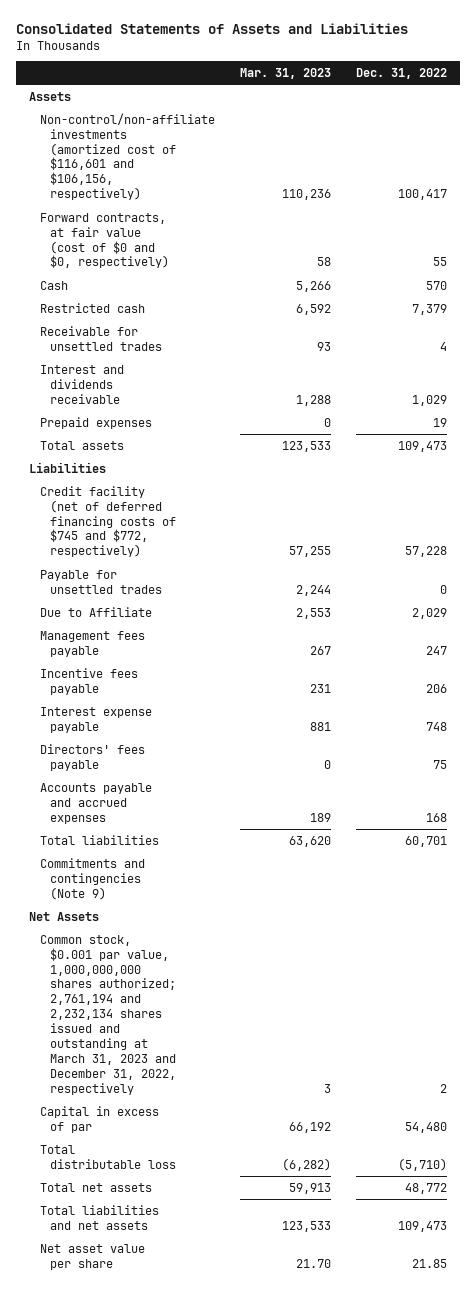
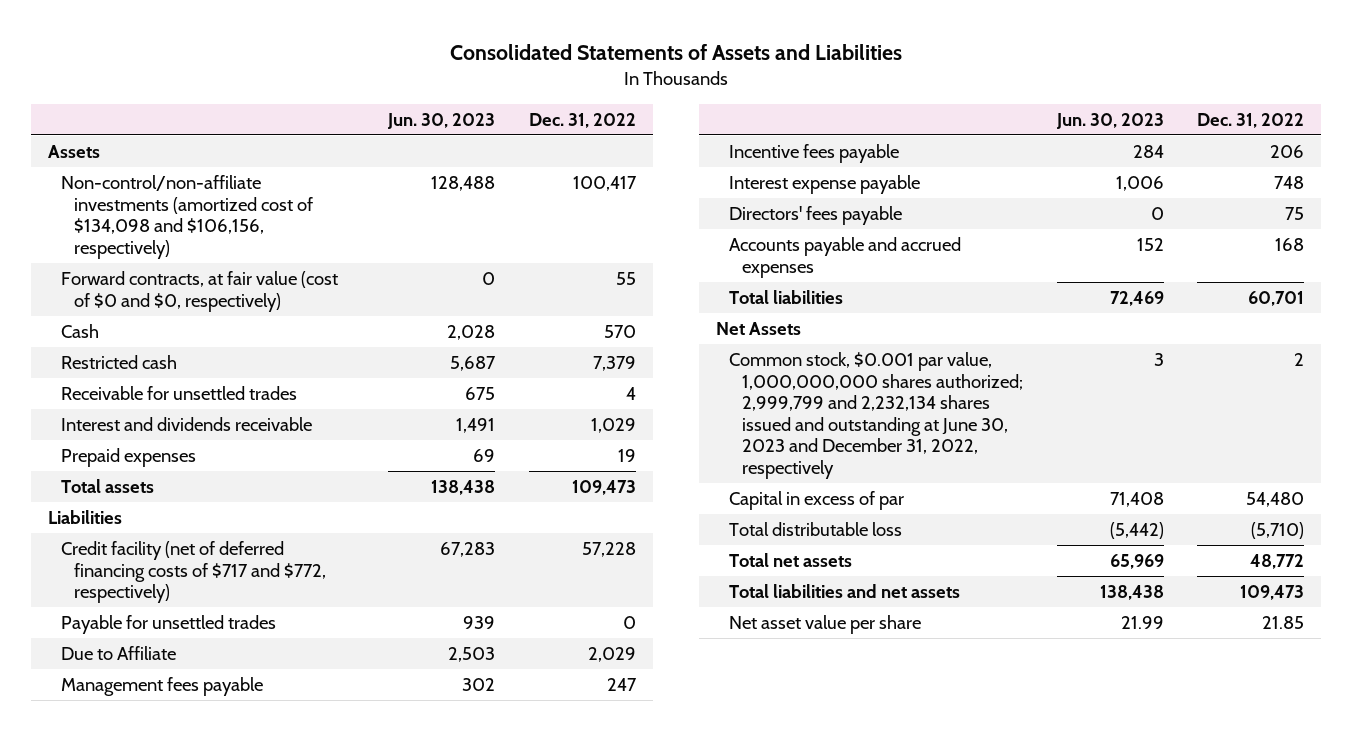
[239,68,331,80] Mar. 31, 2023 -> none
none -> [387,112,496,129] Jun. 30, 2023
[39,112,215,201] Non-control/non-affiliate investments (amortized cost of $116,601 and $106,156, respectively) -> [60,175,313,259] Non-control/non-affiliate investments (amortized cost of $134,098 and $106,156, respectively)
[39,485,177,558] Credit facility (net of deferred financing costs of $745 and $772, respectively) -> [60,541,326,604] Credit facility (net of deferred financing costs of $717 and $772, respectively)
[39,857,145,900] Commitments and contingencies (Note 9) -> none
[39,934,177,1095] Common stock, $0.001 par value, 1,000,000,000 shares authorized; 2,761,194 and 2,232,134 shares issued and outstanding at March 31, 2023 and December 31, 2022, respectively -> [729,352,1024,479] Common stock, $0.001 par value, 1,000,000,000 shares authorized; 2,999,799 and 2,232,134 shares issued and outstanding at June 30, 2023 and December 31, 2022, respectively

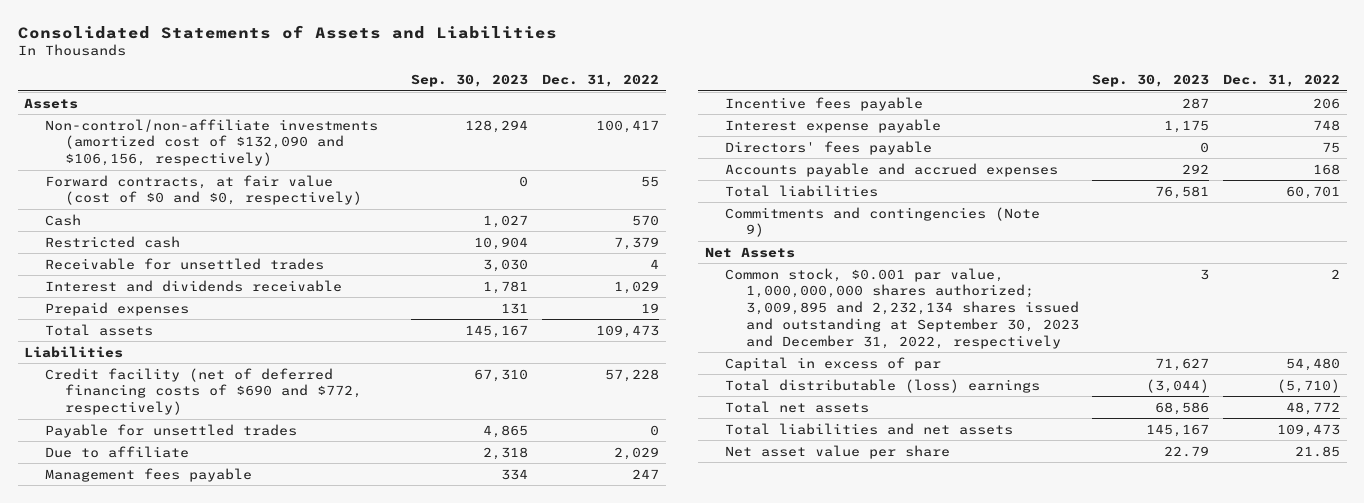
[387,112,496,129] Jun. 30, 2023 -> none
none -> [411,74,529,88] Sep. 30, 2023
[60,175,313,259] Non-control/non-affiliate investments (amortized cost of $134,098 and $106,156, respectively) -> [44,118,378,167] Non-control/non-affiliate investments (amortized cost of $132,090 and $106,156, respectively)
[60,541,326,604] Credit facility (net of deferred financing costs of $717 and $772, respectively) -> [44,367,362,416] Credit facility (net of deferred financing costs of $690 and $772, respectively)
[60,646,176,661] Due to Affiliate -> [44,445,189,458] Due to affiliate
none -> [725,206,1041,238] Commitments and contingencies (Note 9)
[729,352,1024,479] Common stock, $0.001 par value, 1,000,000,000 shares authorized; 2,999,799 and 2,232,134 shares issued and outstanding at June 30, 2023 and December 31, 2022, respectively -> [725,267,1079,349] Common stock, $0.001 par value, 1,000,000,000 shares authorized; 3,009,895 and 2,232,134 shares issued and outstanding at September 30, 2023 and December 31, 2022, respectively
[729,522,903,537] Total distributable loss -> [725,378,1041,393] Total distributable (loss) earnings

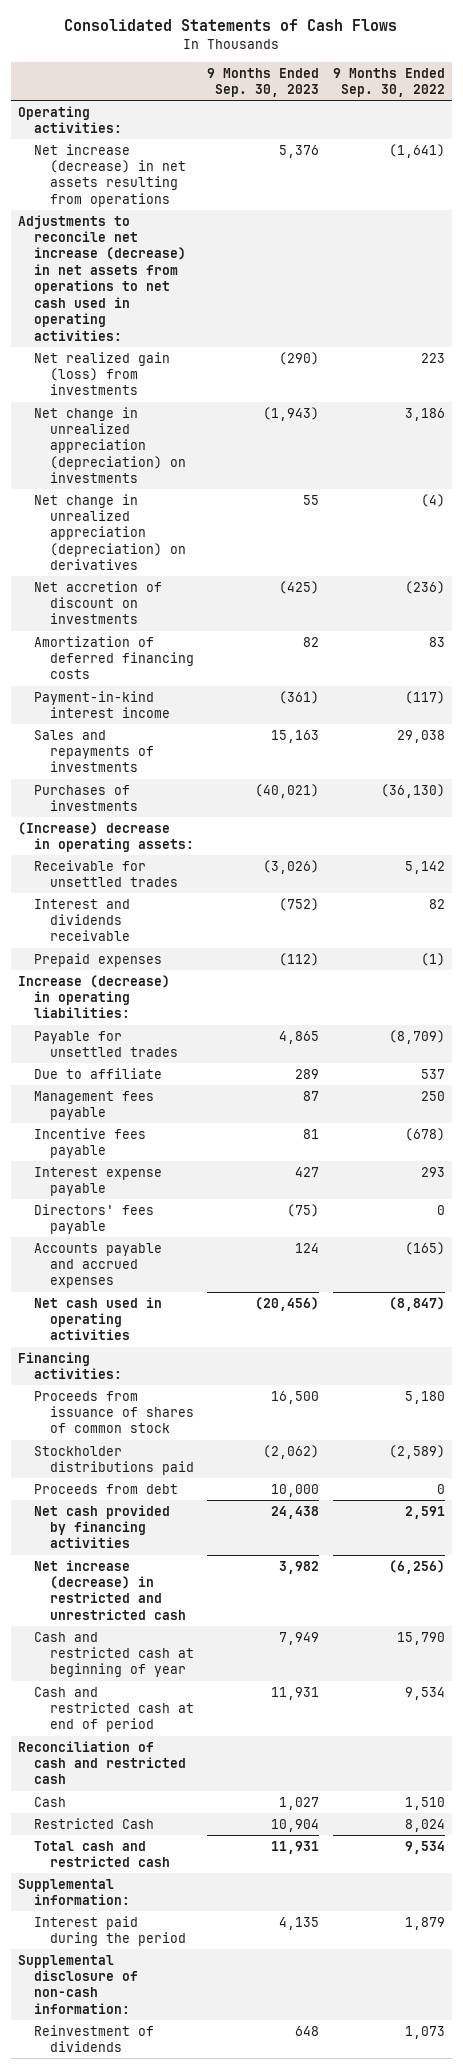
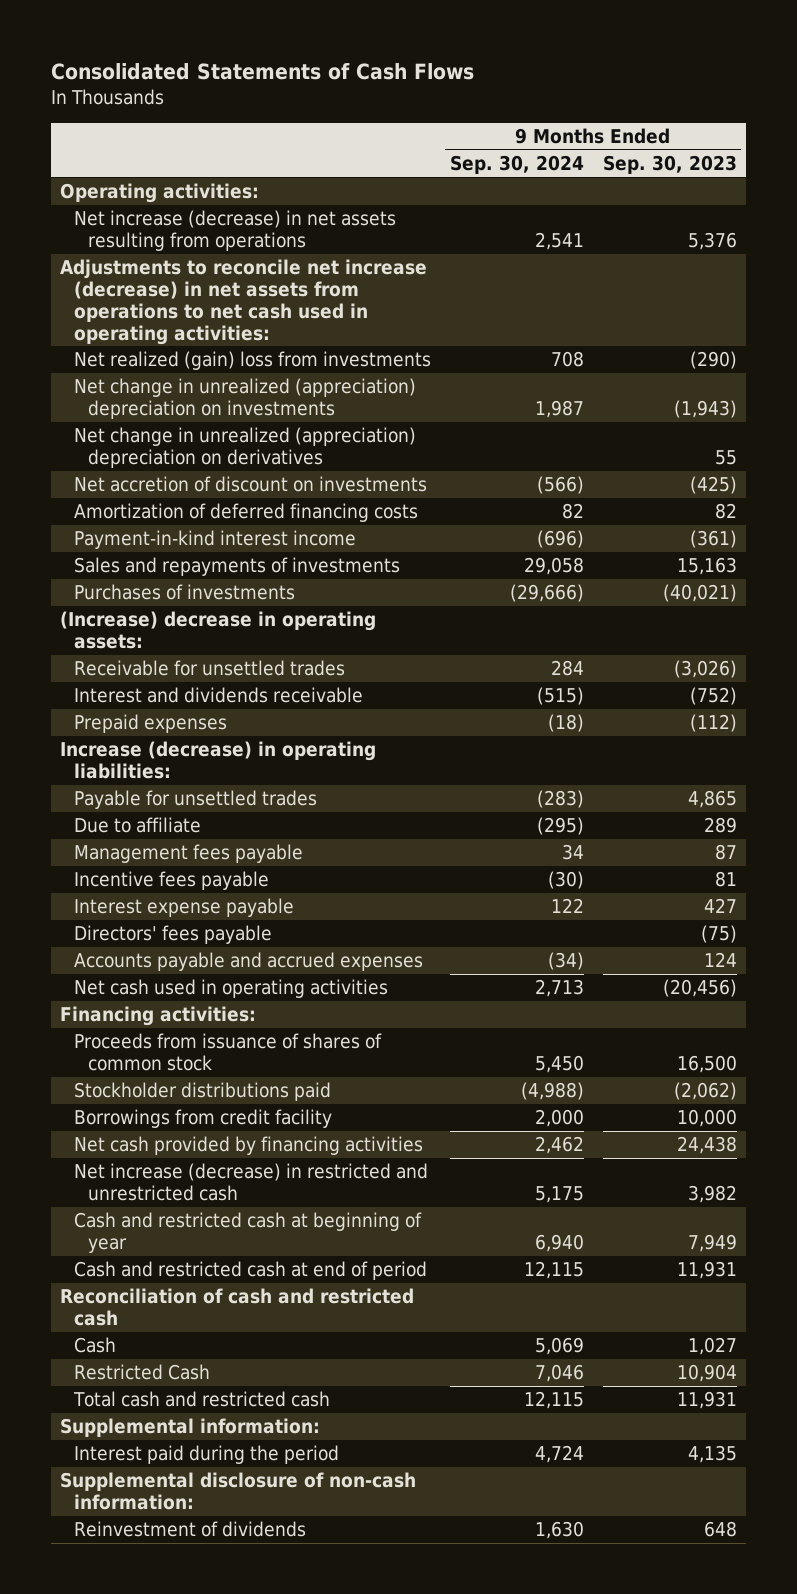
[333,67,446,98] 9 Months Ended Sep. 30, 2022 -> none
none -> [449,154,584,174] Sep. 30, 2024
[33,351,170,396] Net realized gain (loss) from investments -> [73,351,431,371] Net realized (gain) loss from investments
[33,406,186,484] Net change in unrealized appreciation (depreciation) on investments -> [73,378,416,420] Net change in unrealized (appreciation) depreciation on investments
[33,493,186,571] Net change in unrealized appreciation (depreciation) on derivatives -> [73,427,416,469] Net change in unrealized (appreciation) depreciation on derivatives
[33,1483,178,1494] Proceeds from debt -> none
none -> [73,1109,332,1129] Borrowings from credit facility

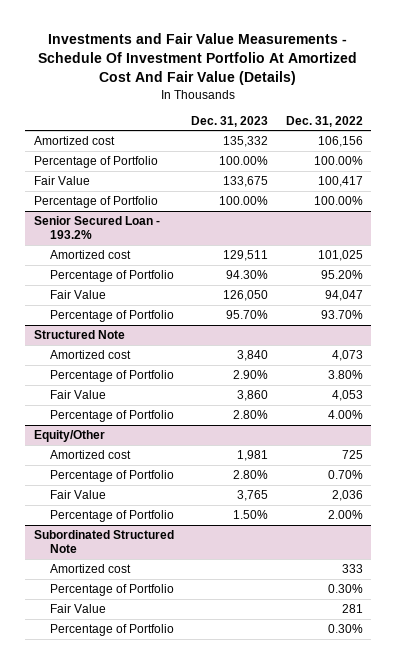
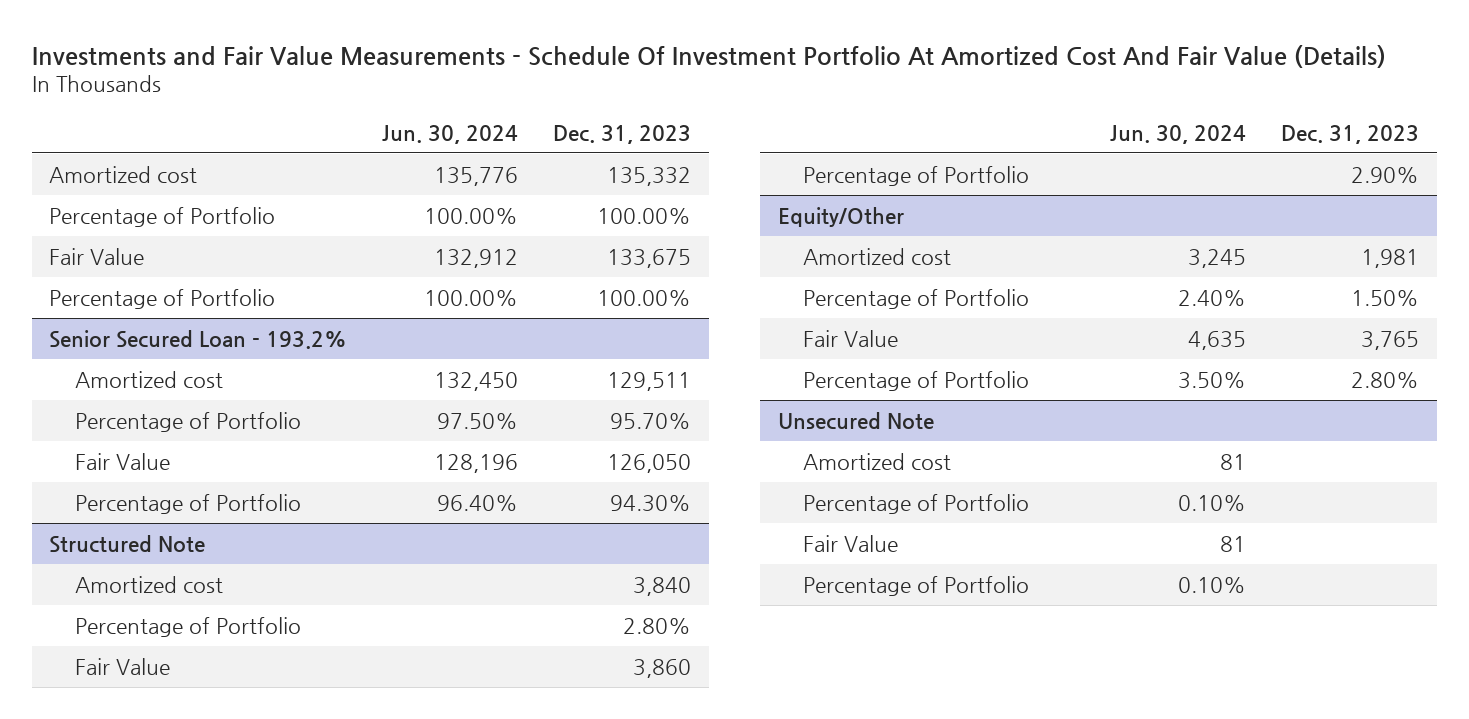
[285,115,363,127] Dec. 31, 2022 -> none
none -> [382,124,519,144] Jun. 30, 2024
[49,290,106,300] Fair Value -> [74,452,170,470] Fair Value
[49,270,174,283] Percentage of Portfolio -> [74,493,301,514] Percentage of Portfolio
[49,390,106,400] Fair Value -> [74,657,170,675] Fair Value
[49,370,174,383] Percentage of Portfolio -> [802,165,1029,186] Percentage of Portfolio
[33,530,174,554] Subordinated Structured Note -> none
[49,490,106,500] Fair Value -> [802,329,898,347] Fair Value
[49,470,174,483] Percentage of Portfolio -> [802,370,1029,391] Percentage of Portfolio
none -> [777,411,934,430] Unsecured Note

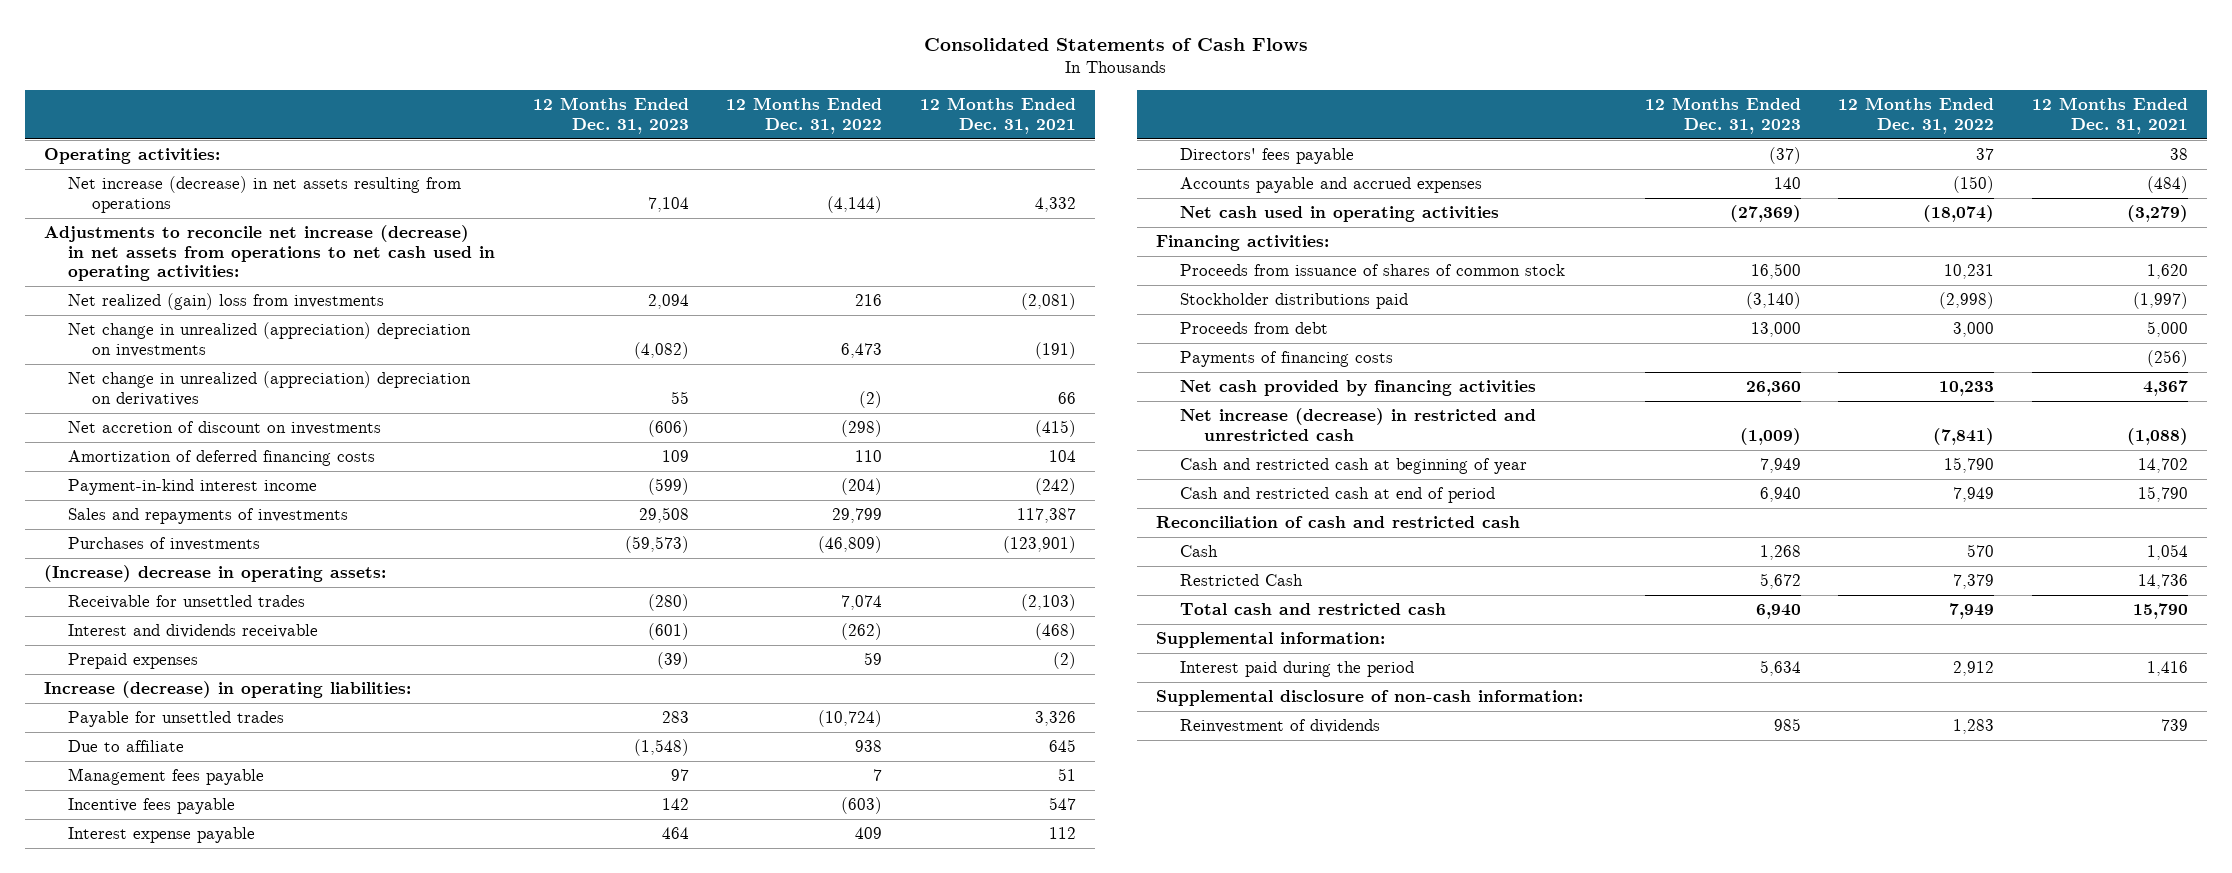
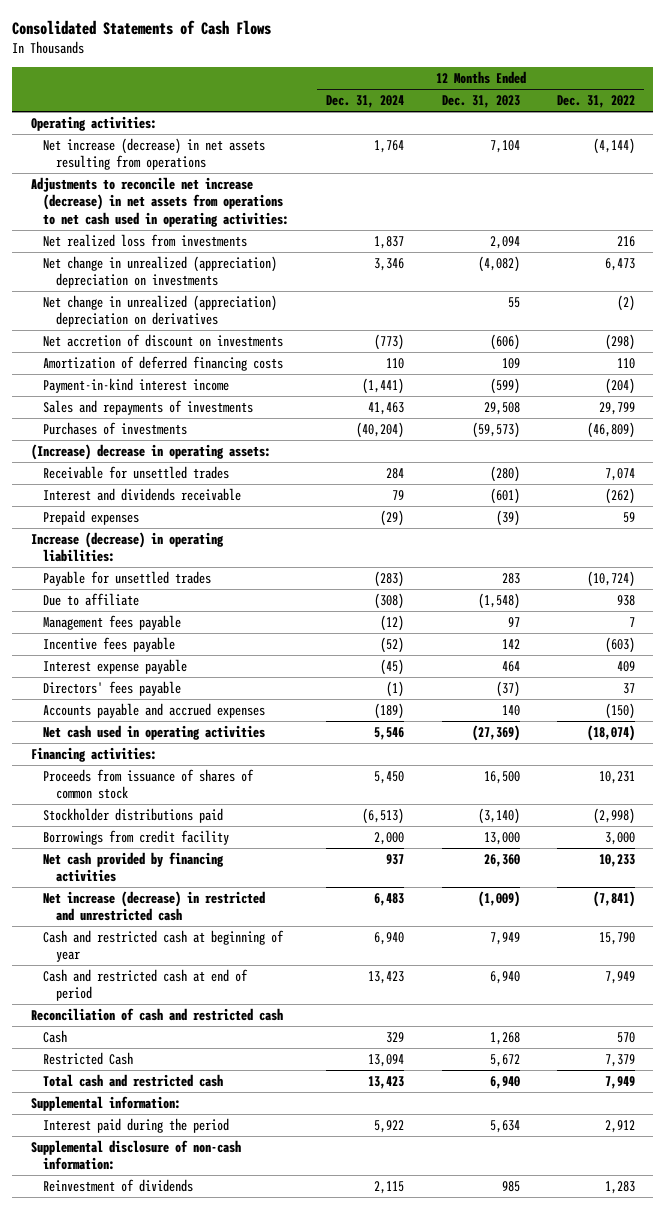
[920,97,1077,134] 12 Months Ended Dec. 31, 2021 -> none
none -> [326,95,405,109] Dec. 31, 2024
[67,293,384,311] Net realized (gain) loss from investments -> [43,233,248,247] Net realized loss from investments
[1179,351,1393,368] Payments of financing costs -> none
[1179,322,1328,335] Proceeds from debt -> [43,829,230,845] Borrowings from credit facility

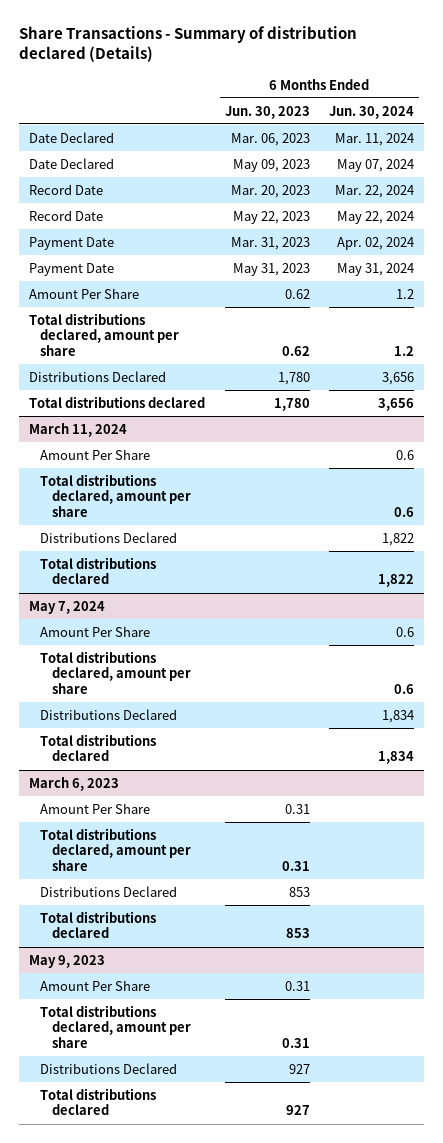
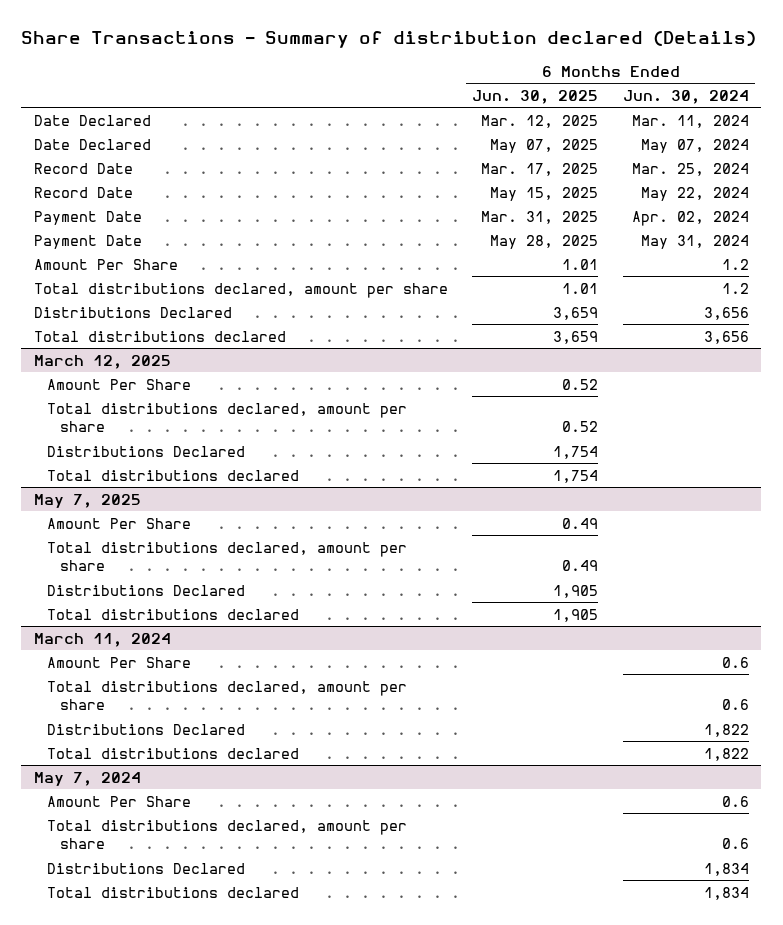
[224,105,310,119] Jun. 30, 2023 -> none
none -> [472,89,599,104] Jun. 30, 2025
[335,184,415,198] Mar. 22, 2024 -> [631,162,749,176] Mar. 25, 2024
none -> [33,354,171,369] March 12, 2025
none -> [46,378,191,390] Amount Per Share
none -> [46,402,407,433] Total distributions declared, amount per share
none -> [46,445,245,457] Distributions Declared
none -> [46,469,299,481] Total distributions declared
none -> [33,493,141,508] May 7, 2025
none -> [46,517,191,529] Amount Per Share
none -> [46,541,407,572] Total distributions declared, amount per share
none -> [46,584,245,596] Distributions Declared
none -> [46,608,299,620] Total distributions declared
[28,776,119,791] March 6, 2023 -> none
[40,802,151,814] Amount Per Share -> none
[40,827,191,872] Total distributions declared, amount per share -> none
[40,885,178,897] Distributions Declared -> none
[40,910,157,939] Total distributions declared -> none
[28,954,105,968] May 9, 2023 -> none
[40,979,151,991] Amount Per Share -> none
[40,1004,191,1049] Total distributions declared, amount per share -> none
[40,1062,178,1074] Distributions Declared -> none
[40,1087,157,1116] Total distributions declared -> none

